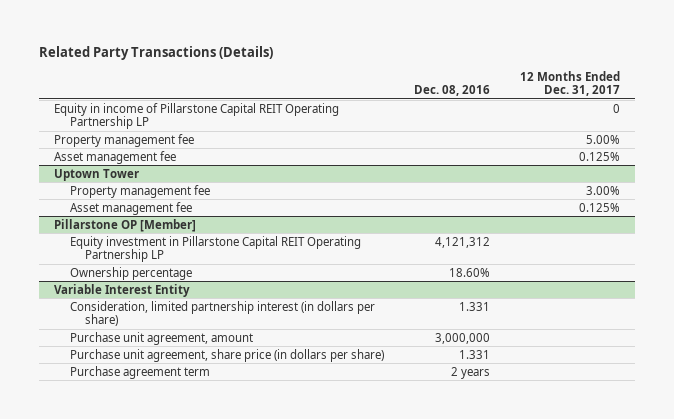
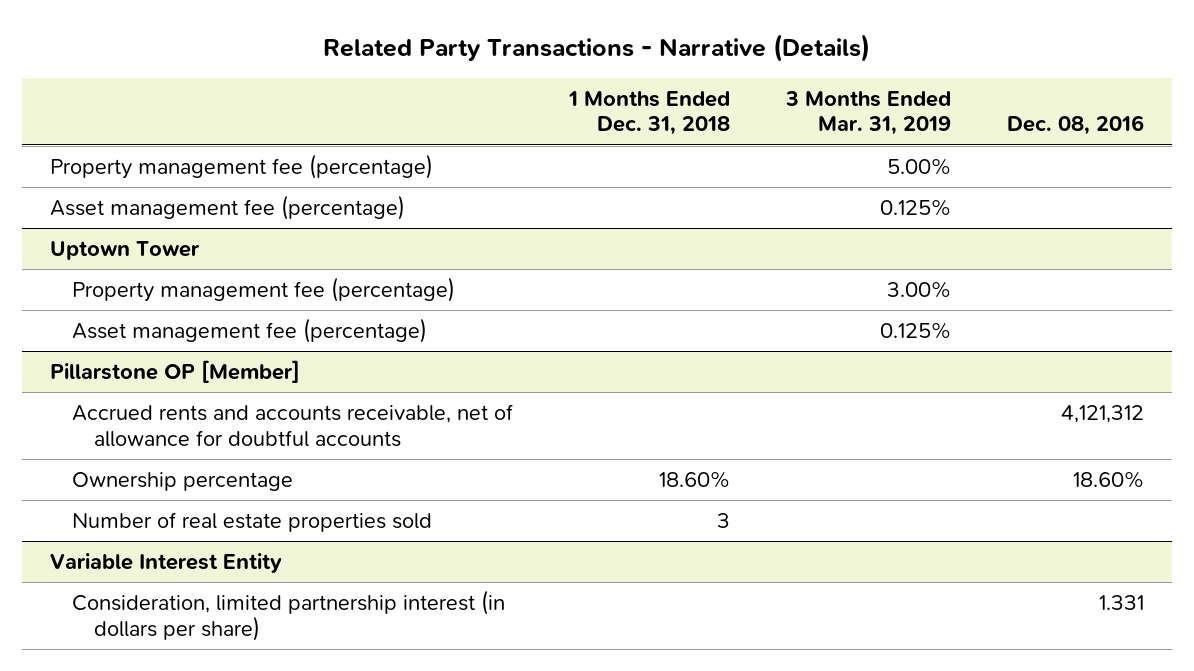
[39,45,274,60] Related Party Transactions (Details) -> [322,33,870,62] Related Party Transactions - Narrative (Details)
[520,70,621,97] 12 Months Ended Dec. 31, 2017 -> none
none -> [567,90,730,136] 1 Months Ended Dec. 31, 2018
none -> [784,90,951,136] 3 Months Ended Mar. 31, 2019
[54,102,340,130] Equity in income of Pillarstone Capital REIT Operating Partnership LP -> none
[54,133,195,147] Property management fee -> [49,154,433,180] Property management fee (percentage)
[54,150,177,164] Asset management fee -> [49,195,405,221] Asset management fee (percentage)
[69,184,210,198] Property management fee -> [71,277,455,303] Property management fee (percentage)
[69,201,192,215] Asset management fee -> [71,318,427,344] Asset management fee (percentage)
[69,235,361,263] Equity investment in Pillarstone Capital REIT Operating Partnership LP -> [71,404,513,447] Accrued rents and accounts receivable, net of allowance for doubtful accounts
none -> [71,512,432,533] Number of real estate properties sold
[69,331,253,345] Purchase unit agreement, amount -> none
[69,348,384,362] Purchase unit agreement, share price (in dollars per share) -> none
[69,365,210,379] Purchase agreement term -> none

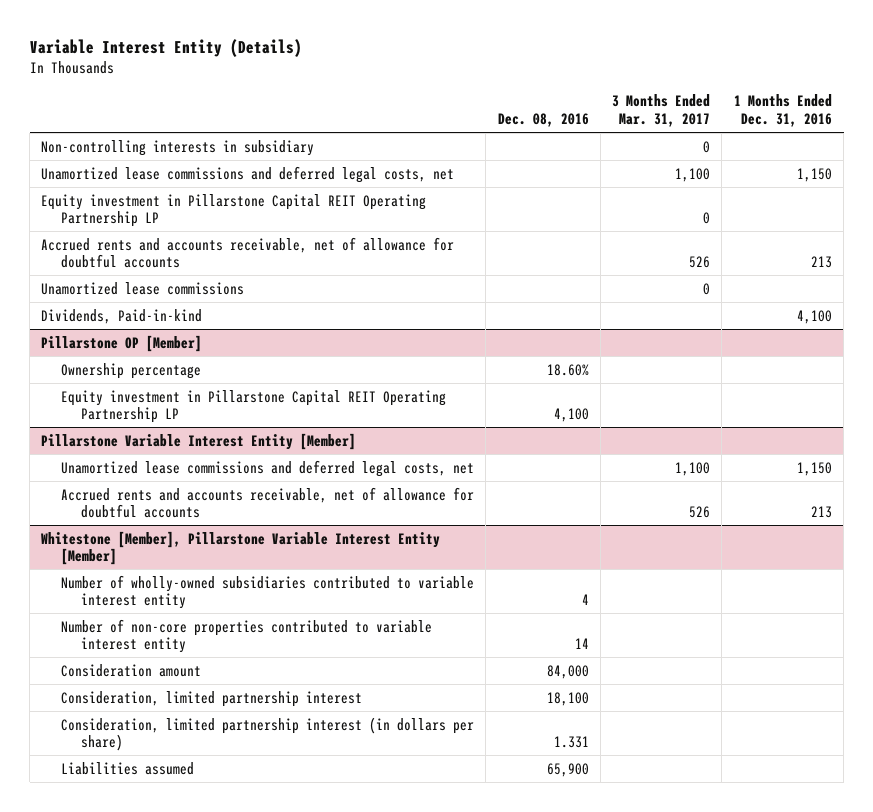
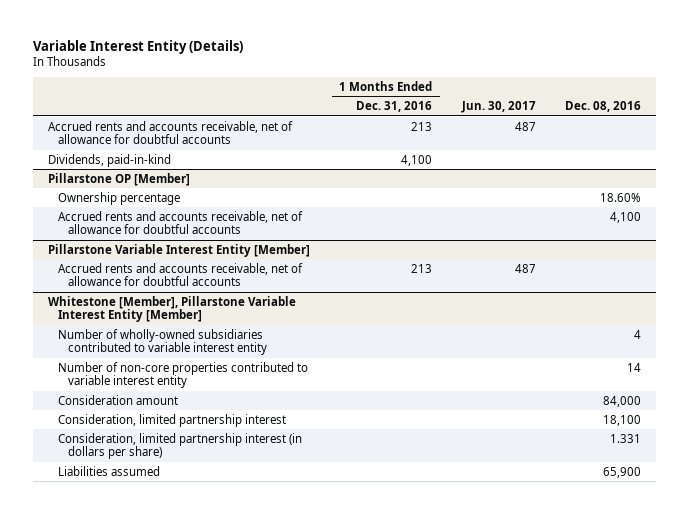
[612,94,711,128] 3 Months Ended Mar. 31, 2017 -> none
none -> [460,101,536,114] Jun. 30, 2017
[41,139,315,156] Non-controlling interests in subsidiary -> none
[41,165,455,183] Unamortized lease commissions and deferred legal costs, net -> none
[41,193,427,228] Equity investment in Pillarstone Capital REIT Operating Partnership LP -> none
[41,281,245,295] Unamortized lease commissions -> none
[41,308,203,324] Dividends, Paid-in-kind -> [48,153,172,167] Dividends, paid-in-kind
[61,389,447,424] Equity investment in Pillarstone Capital REIT Operating Partnership LP -> [57,210,303,235] Accrued rents and accounts receivable, net of allowance for doubtful accounts
[61,459,475,477] Unamortized lease commissions and deferred legal costs, net -> none

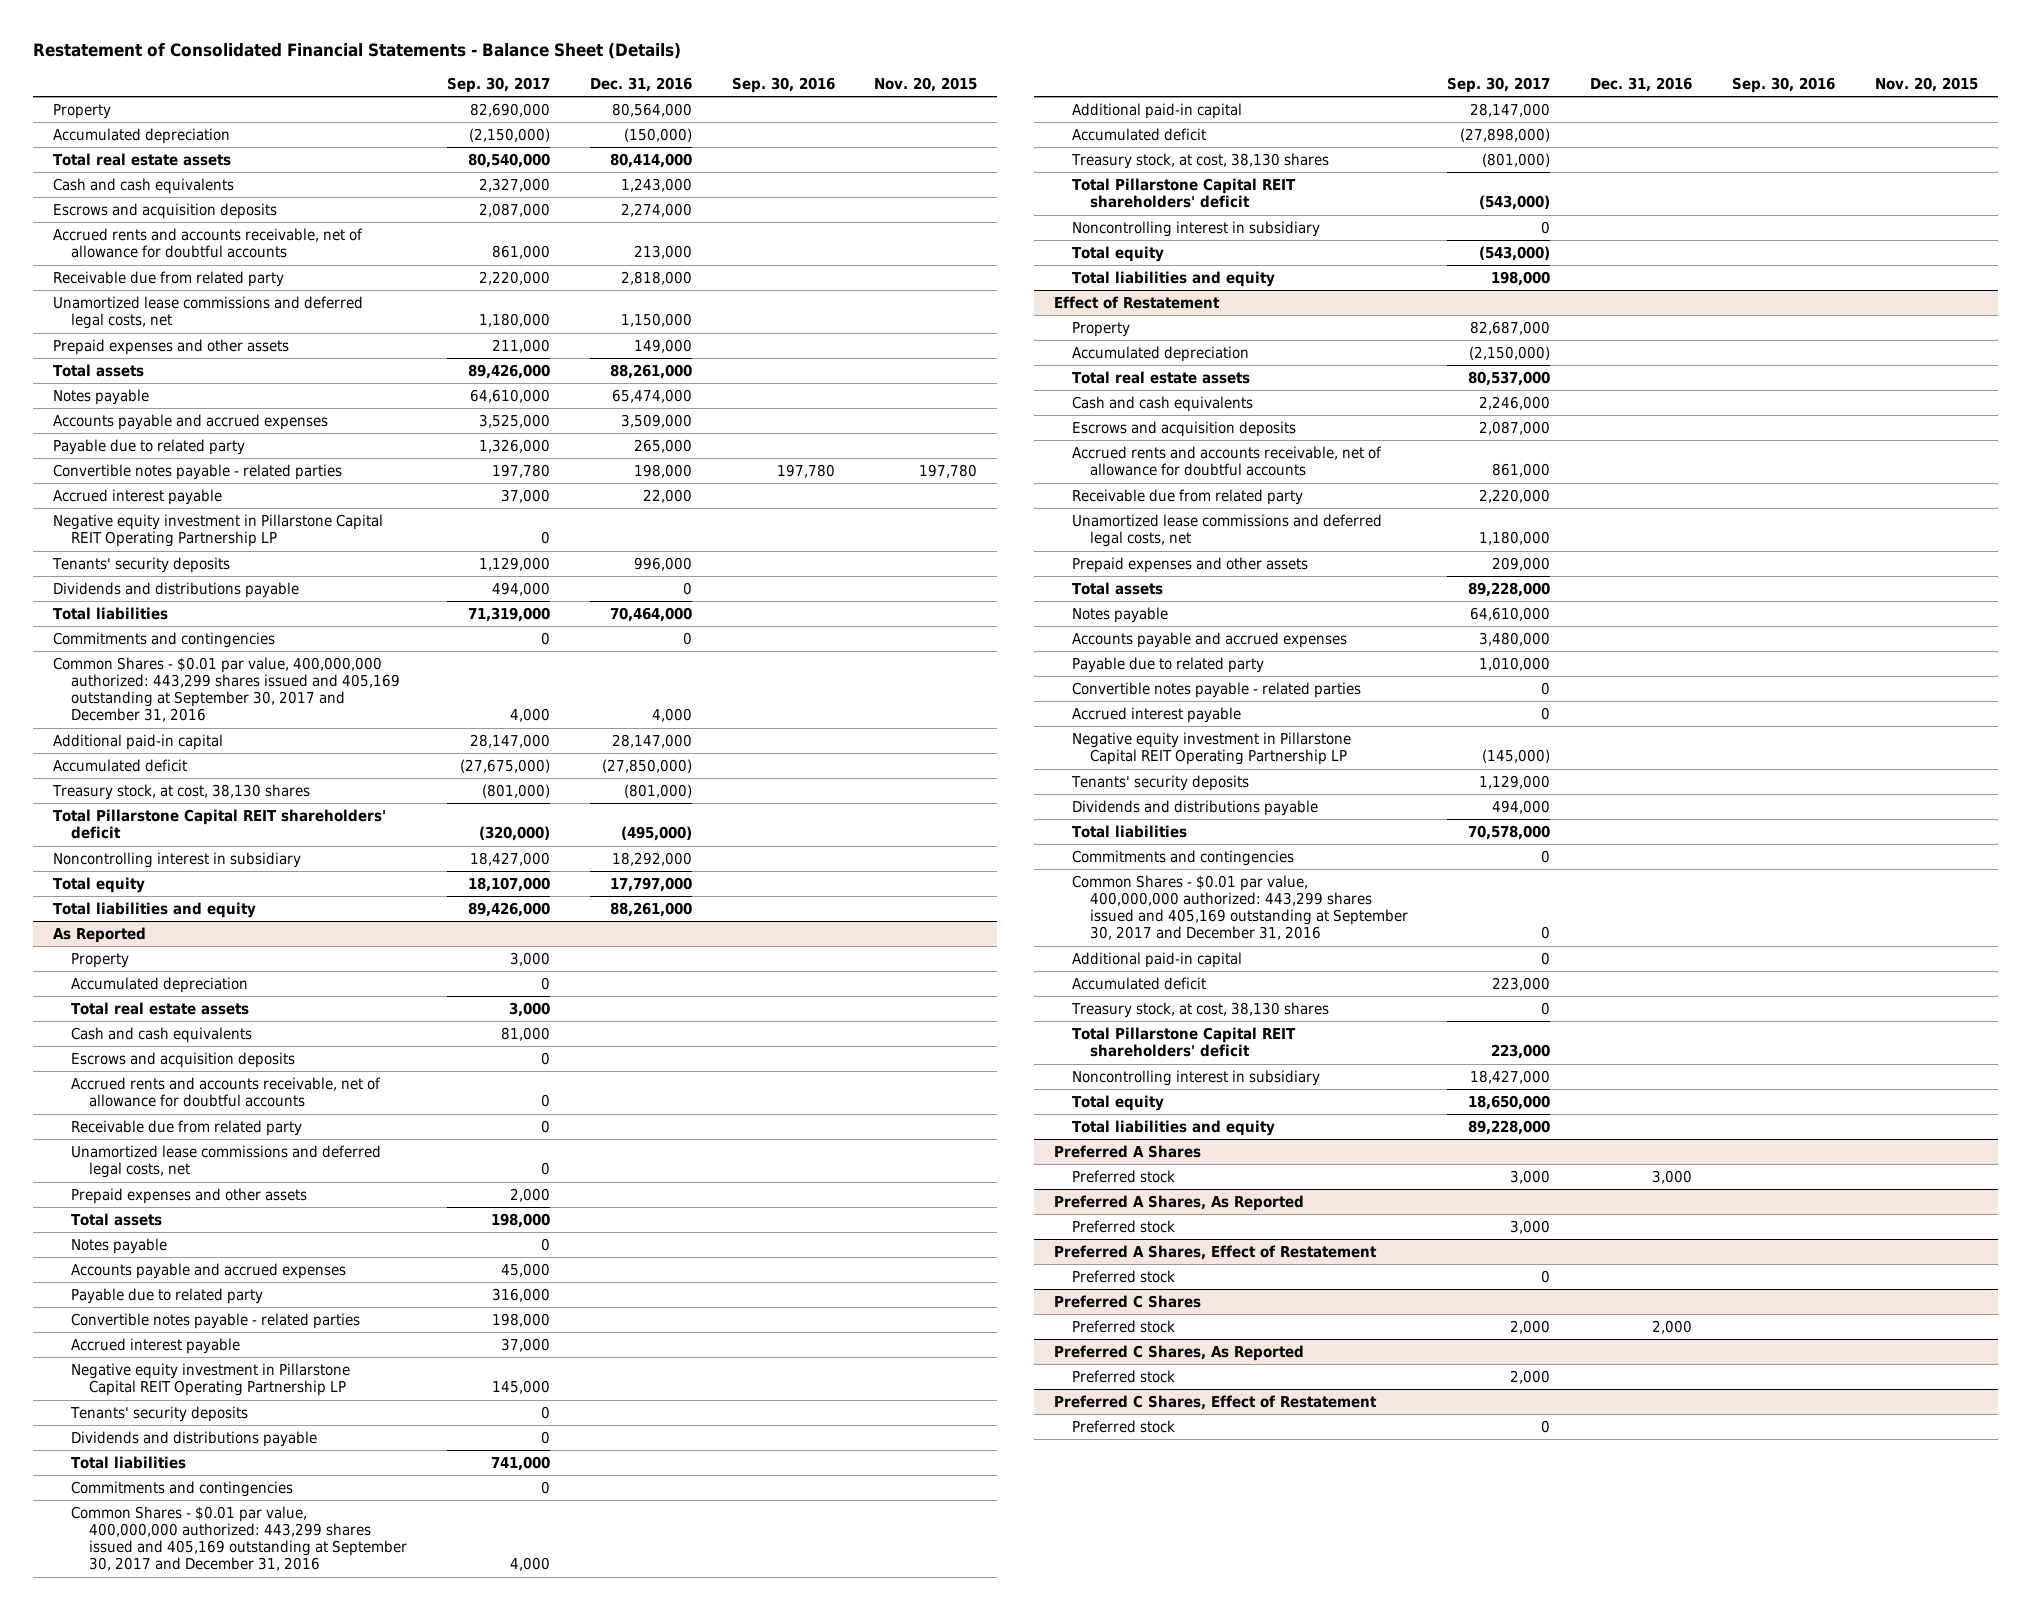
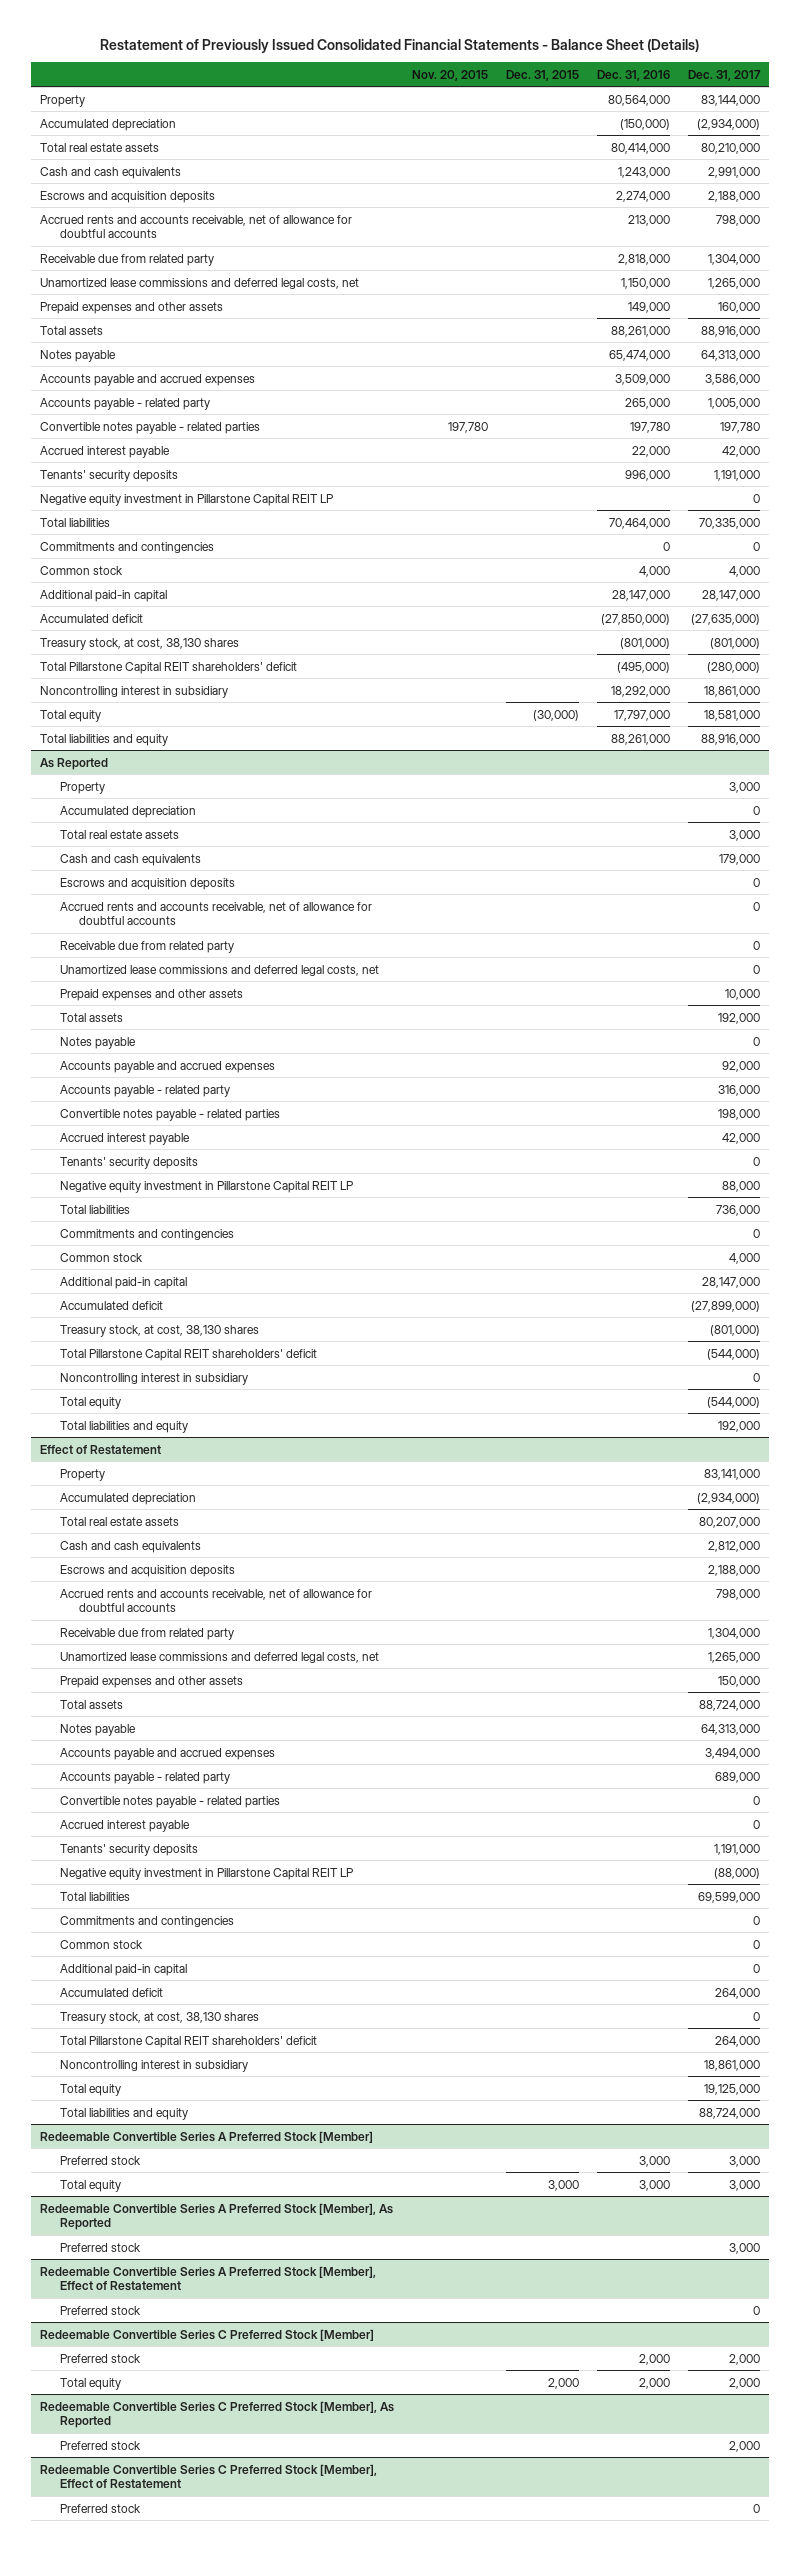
[33,43,682,60] Restatement of Consolidated Financial Statements - Balance Sheet (Details) -> [100,39,700,54] Restatement of Previously Issued Consolidated Financial Statements - Balance Sheet (Details)
[446,76,550,93] Sep. 30, 2017 -> none
[731,76,835,93] Sep. 30, 2016 -> none
none -> [506,69,580,81] Dec. 31, 2015
none -> [688,69,762,81] Dec. 31, 2017
[53,439,246,456] Payable due to related party -> [40,397,211,410] Accounts payable - related party
[633,464,692,479] 198,000 -> [630,421,671,433] 197,780
[53,514,384,548] Negative equity investment in Pillarstone Capital REIT Operating Partnership LP -> none
[53,582,300,599] Dividends and distributions payable -> none
none -> [40,493,334,506] Negative equity investment in Pillarstone Capital REIT LP
[53,657,401,723] Common Shares - $0.01 par value, 400,000,000 authorized: 443,299 shares issued and 405,169 outstanding at September 30, 2017 and December 31, 2016 -> [40,565,124,575] Common stock
[71,1288,264,1305] Payable due to related party -> [59,1084,230,1097] Accounts payable - related party
[71,1363,351,1397] Negative equity investment in Pillarstone Capital REIT Operating Partnership LP -> none
[71,1431,318,1448] Dividends and distributions payable -> none
none -> [59,1180,353,1193] Negative equity investment in Pillarstone Capital REIT LP
[71,1506,408,1572] Common Shares - $0.01 par value, 400,000,000 authorized: 443,299 shares issued and 405,169 outstanding at September 30, 2017 and December 31, 2016 -> [59,1252,143,1262] Common stock
[1071,657,1264,674] Payable due to related party -> [59,1771,230,1784] Accounts payable - related party
[1071,732,1351,766] Negative equity investment in Pillarstone Capital REIT Operating Partnership LP -> none
[1071,800,1318,817] Dividends and distributions payable -> none
none -> [59,1867,353,1880] Negative equity investment in Pillarstone Capital REIT LP
[1071,875,1408,941] Common Shares - $0.01 par value, 400,000,000 authorized: 443,299 shares issued and 405,169 outstanding at September 30, 2017 and December 31, 2016 -> [59,1939,143,1949] Common stock
[1053,1145,1201,1159] Preferred A Shares -> [40,2130,374,2143] Redeemable Convertible Series A Preferred Stock [Member]
[1053,1195,1304,1212] Preferred A Shares, As Reported -> none
[1071,1220,1175,1234] Preferred stock -> none
none -> [59,2179,121,2192] Total equity
none -> [40,2202,394,2231] Redeemable Convertible Series A Preferred Stock [Member], As Reported
none -> [59,2242,141,2252] Preferred stock
[1053,1245,1377,1261] Preferred A Shares, Effect of Restatement -> [40,2265,377,2292] Redeemable Convertible Series A Preferred Stock [Member], Effect of Restatement
[1053,1295,1201,1309] Preferred C Shares -> [40,2328,375,2341] Redeemable Convertible Series C Preferred Stock [Member]
[1053,1345,1304,1362] Preferred C Shares, As Reported -> none
[1071,1370,1175,1384] Preferred stock -> none
none -> [59,2377,121,2390] Total equity
none -> [40,2400,395,2429] Redeemable Convertible Series C Preferred Stock [Member], As Reported
none -> [59,2440,141,2450] Preferred stock
[1053,1395,1377,1411] Preferred C Shares, Effect of Restatement -> [40,2463,378,2490] Redeemable Convertible Series C Preferred Stock [Member], Effect of Restatement

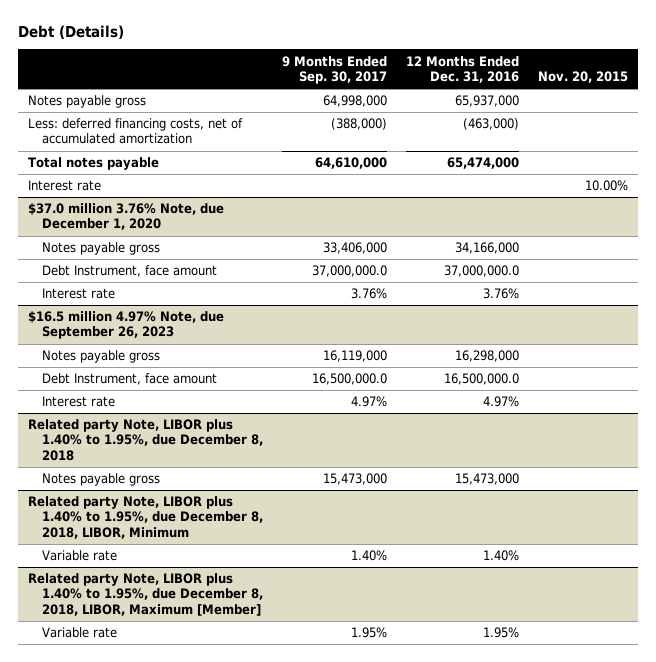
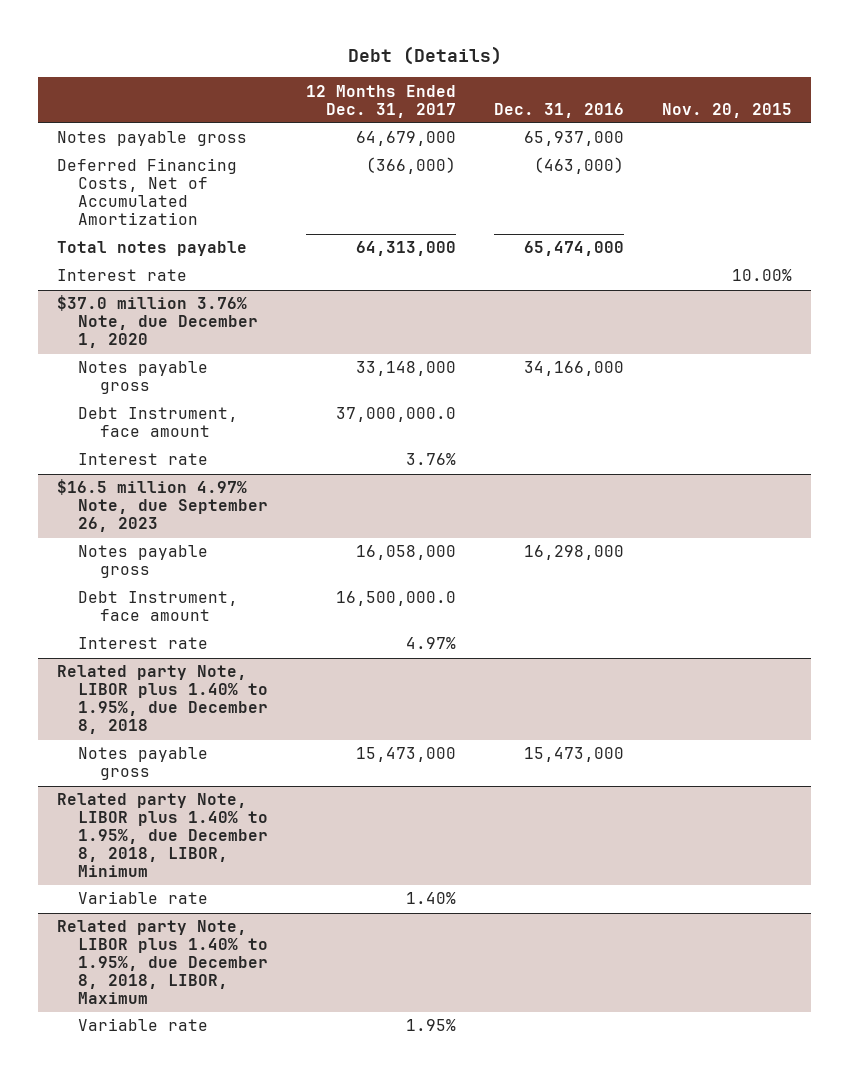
[281,55,387,84] 9 Months Ended Sep. 30, 2017 -> none
[406,55,520,83] 12 Months Ended Dec. 31, 2016 -> none
none -> [306,84,457,118] 12 Months Ended Dec. 31, 2017
none -> [494,102,625,118] Dec. 31, 2016
[27,118,243,145] Less: deferred financing costs, net of accumulated amortization -> [57,158,238,226] Deferred Financing Costs, Net of Accumulated Amortization
[27,573,263,616] Related party Note, LIBOR plus 1.40% to 1.95%, due December 8, 2018, LIBOR, Maximum [Member] -> [57,920,269,1005] Related party Note, LIBOR plus 1.40% to 1.95%, due December 8, 2018, LIBOR, Maximum

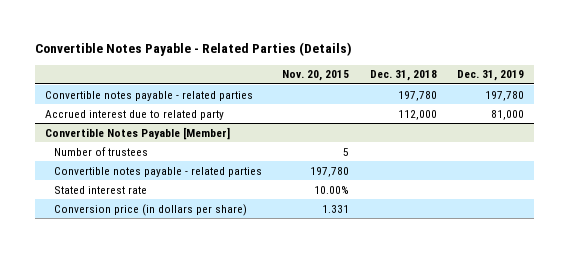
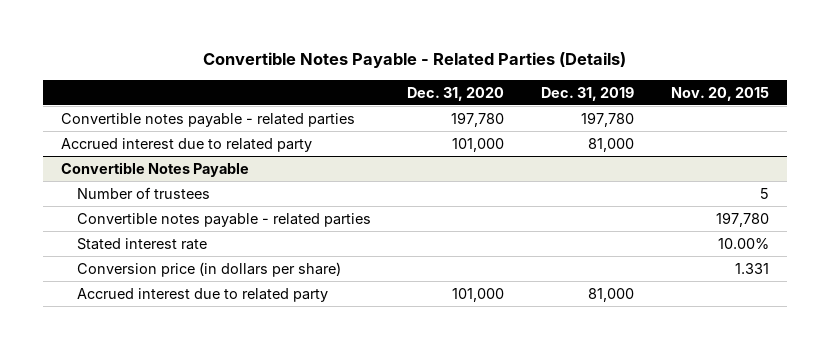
[369,70,437,82] Dec. 31, 2018 -> none
none -> [407,86,505,101] Dec. 31, 2020
[45,126,231,140] Convertible Notes Payable [Member] -> [61,161,250,177] Convertible Notes Payable
none -> [76,287,328,302] Accrued interest due to related party

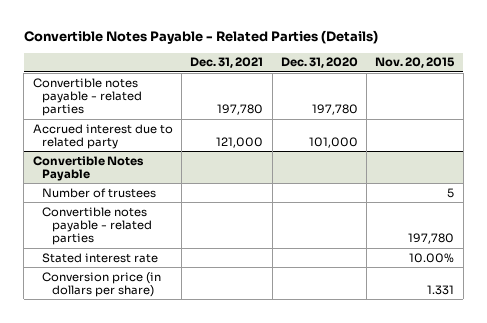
[541,86,635,101] Dec. 31, 2019 -> none
none -> [190,57,264,69] Dec. 31, 2021
[76,287,328,302] Accrued interest due to related party -> none

